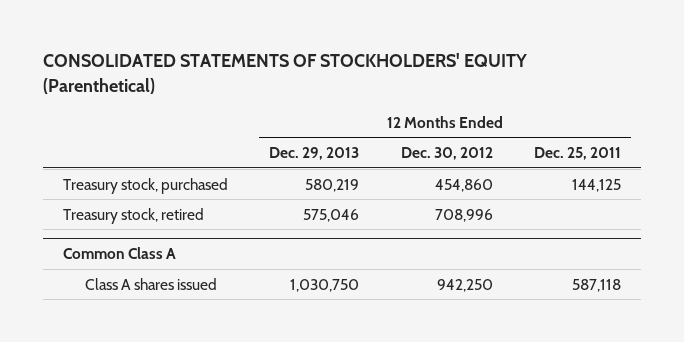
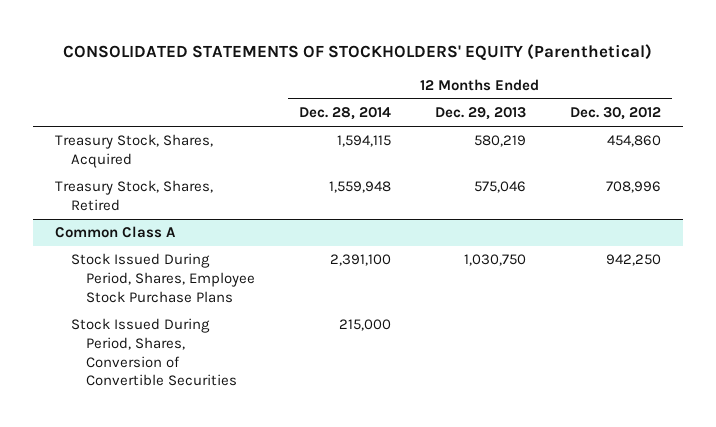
[533,147,621,161] Dec. 25, 2011 -> none
none -> [298,107,391,121] Dec. 28, 2014
[63,177,229,194] Treasury stock, purchased -> [55,134,214,168] Treasury Stock, Shares, Acquired
[63,207,205,224] Treasury stock, retired -> [55,180,214,211] Treasury Stock, Shares, Retired
[84,277,217,290] Class A shares issued -> [70,253,255,303] Stock Issued During Period, Shares, Employee Stock Purchase Plans
none -> [70,318,237,387] Stock Issued During Period, Shares, Conversion of Convertible Securities

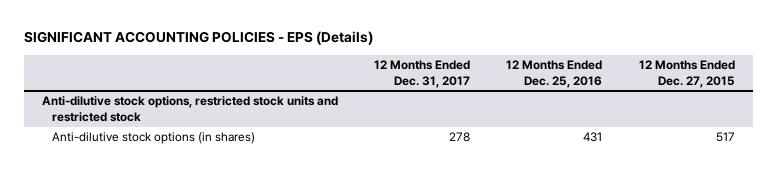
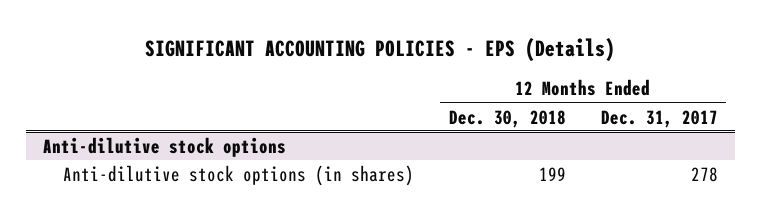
[506,59,603,88] 12 Months Ended Dec. 25, 2016 -> none
[638,59,735,88] 12 Months Ended Dec. 27, 2015 -> none
none -> [449,109,567,128] Dec. 30, 2018
[41,96,338,122] Anti-dilutive stock options, restricted stock units and restricted stock -> [43,136,287,157] Anti-dilutive stock options

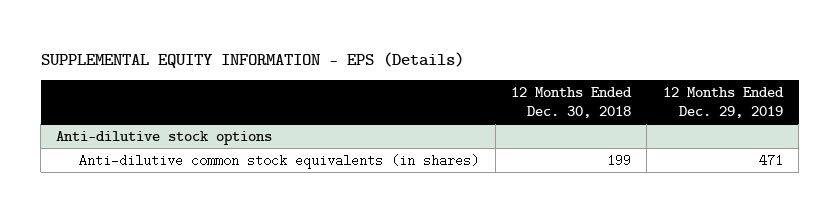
[145,37,616,62] SIGNIFICANT ACCOUNTING POLICIES - EPS (Details) -> [40,51,464,68] SUPPLEMENTAL EQUITY INFORMATION - EPS (Details)
[600,109,718,128] Dec. 31, 2017 -> none
none -> [662,86,784,119] 12 Months Ended Dec. 29, 2019
[63,164,415,186] Anti-dilutive stock options (in shares) -> [79,153,480,169] Anti-dilutive common stock equivalents (in shares)

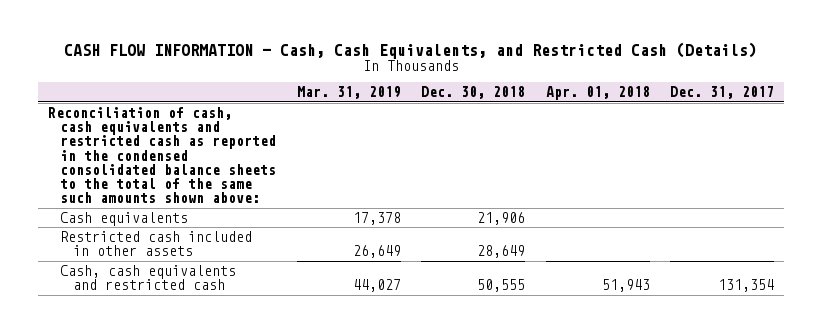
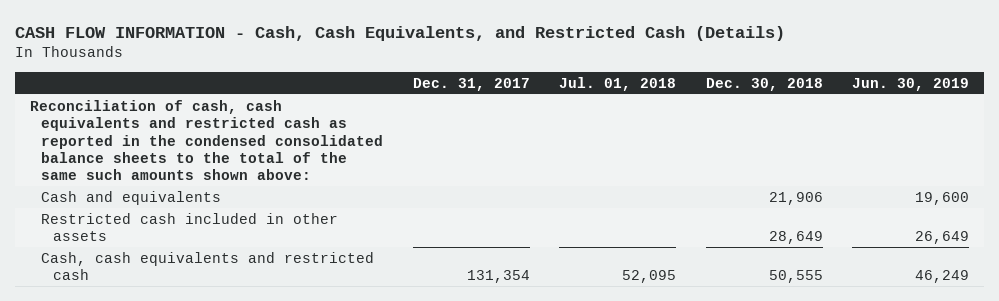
[296,86,401,100] Mar. 31, 2019 -> none
[545,86,650,101] Apr. 01, 2018 -> none
none -> [559,76,677,91] Jul. 01, 2018
none -> [852,77,970,91] Jun. 30, 2019
[60,211,189,226] Cash equivalents -> [41,190,222,205] Cash and equivalents

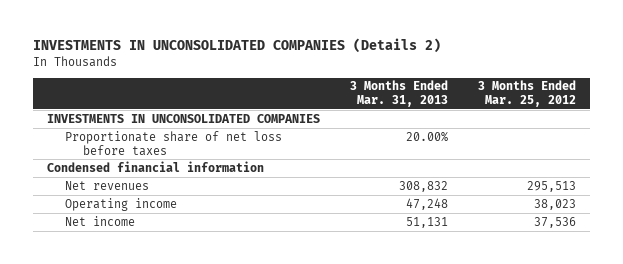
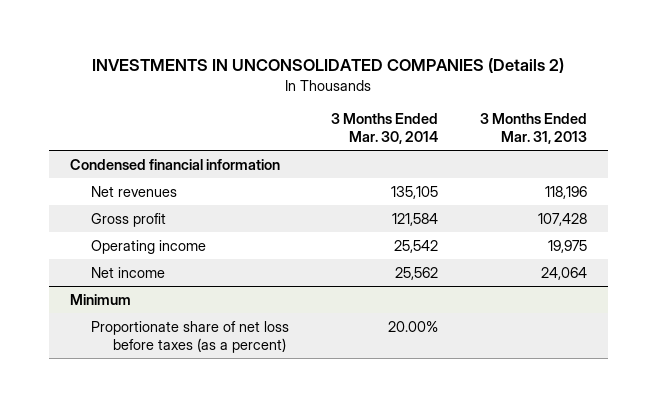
[477,80,576,108] 3 Months Ended Mar. 25, 2012 -> none
none -> [331,113,439,144] 3 Months Ended Mar. 30, 2014
[47,113,321,123] INVESTMENTS IN UNCONSOLIDATED COMPANIES -> none
[65,130,283,156] Proportionate share of net loss before taxes -> none
[398,180,448,192] 308,832 -> [544,185,587,199] 118,196
none -> [91,212,167,227] Gross profit
[405,197,448,210] 47,248 -> [547,239,587,253] 19,975
[405,216,448,228] 51,131 -> [540,266,587,280] 24,064
none -> [69,293,131,305] Minimum
none -> [91,320,290,353] Proportionate share of net loss before taxes (as a percent)

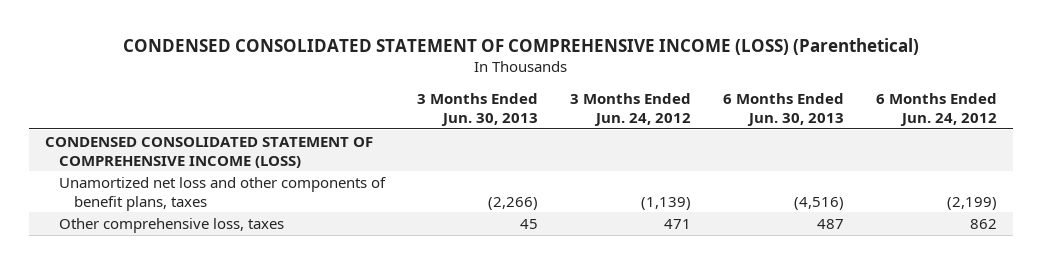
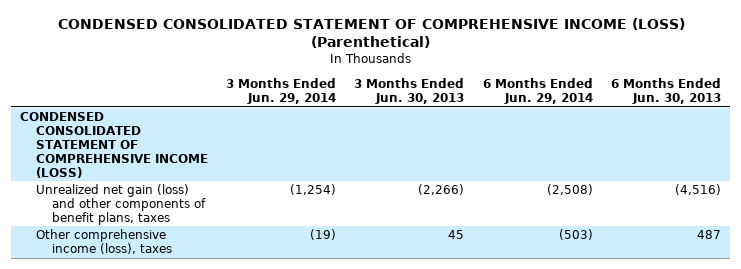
[569,93,691,126] 3 Months Ended Jun. 24, 2012 -> none
[875,93,997,126] 6 Months Ended Jun. 24, 2012 -> none
none -> [226,78,337,104] 3 Months Ended Jun. 29, 2014
none -> [482,78,593,104] 6 Months Ended Jun. 29, 2014
[59,176,387,211] Unamortized net loss and other components of benefit plans, taxes -> [36,184,206,225] Unrealized net gain (loss) and other components of benefit plans, taxes
[59,217,285,233] Other comprehensive loss, taxes -> [36,229,172,254] Other comprehensive income (loss), taxes

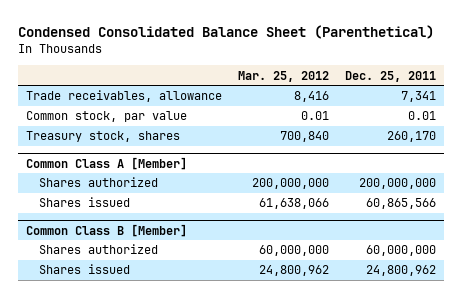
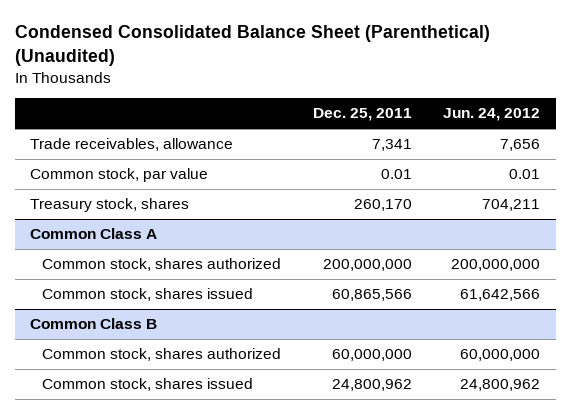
[18,24,435,39] Condensed Consolidated Balance Sheet (Parenthetical) -> [14,25,490,67] Condensed Consolidated Balance Sheet (Parenthetical) (Unaudited)
[237,70,329,82] Mar. 25, 2012 -> none
none -> [443,108,541,122] Jun. 24, 2012
[26,156,188,170] Common Class A [Member] -> [30,228,158,240] Common Class A
[38,177,158,188] Shares authorized -> [42,258,282,272] Common stock, shares authorized
[38,197,130,208] Shares issued -> [42,288,254,302] Common stock, shares issued
[26,223,188,237] Common Class B [Member] -> [30,318,158,330] Common Class B
[38,244,158,255] Shares authorized -> [42,348,282,362] Common stock, shares authorized
[38,264,130,275] Shares issued -> [42,378,254,392] Common stock, shares issued

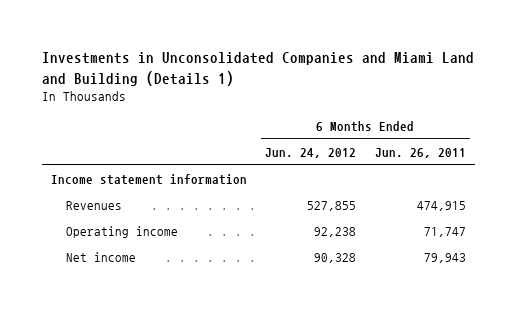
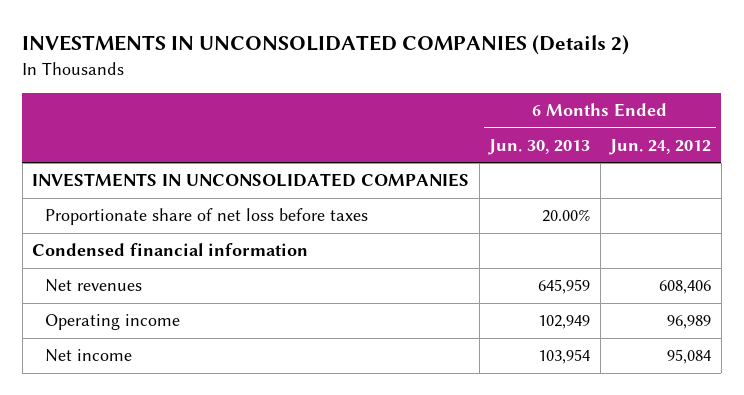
[41,52,474,86] Investments in Unconsolidated Companies and Miami Land and Building (Details 1) -> [22,35,630,56] INVESTMENTS IN UNCONSOLIDATED COMPANIES (Details 2)
[374,147,466,158] Jun. 26, 2011 -> none
none -> [488,139,591,156] Jun. 30, 2013
none -> [32,173,470,188] INVESTMENTS IN UNCONSOLIDATED COMPANIES
none -> [45,208,369,226] Proportionate share of net loss before taxes
[51,173,248,185] Income statement information -> [32,243,309,257] Condensed financial information
[66,200,123,210] Revenues -> [45,279,143,293] Net revenues
[307,200,357,211] 527,855 -> [659,280,712,295] 608,406
[314,226,357,237] 92,238 -> [667,315,712,330] 96,989
[314,252,357,263] 90,328 -> [667,349,712,365] 95,084

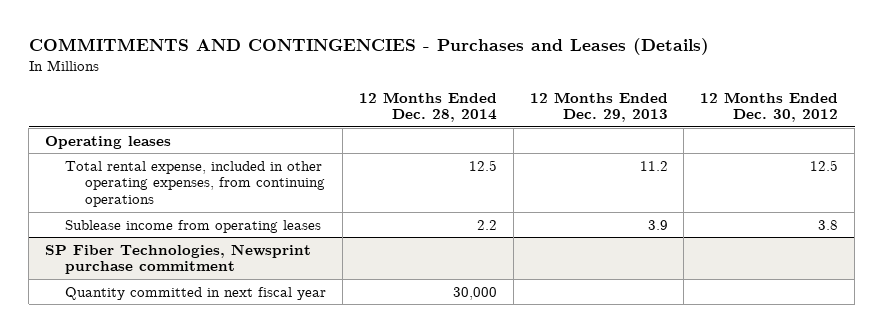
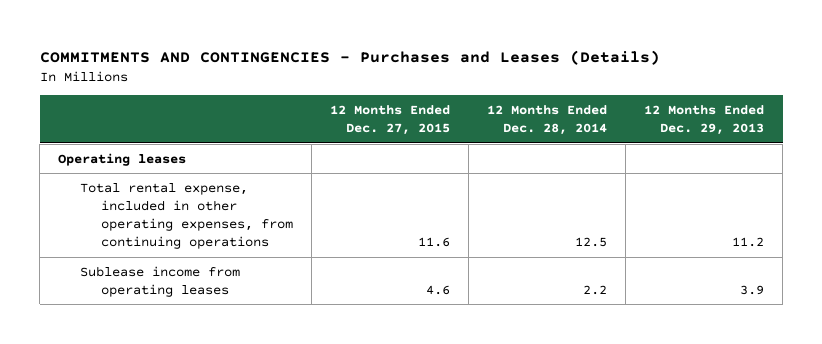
[700,91,839,123] 12 Months Ended Dec. 30, 2012 -> none
none -> [330,105,451,136] 12 Months Ended Dec. 27, 2015
[45,243,312,275] SP Fiber Technologies, Newsprint purchase commitment -> none
[65,286,327,300] Quantity committed in next fiscal year -> none

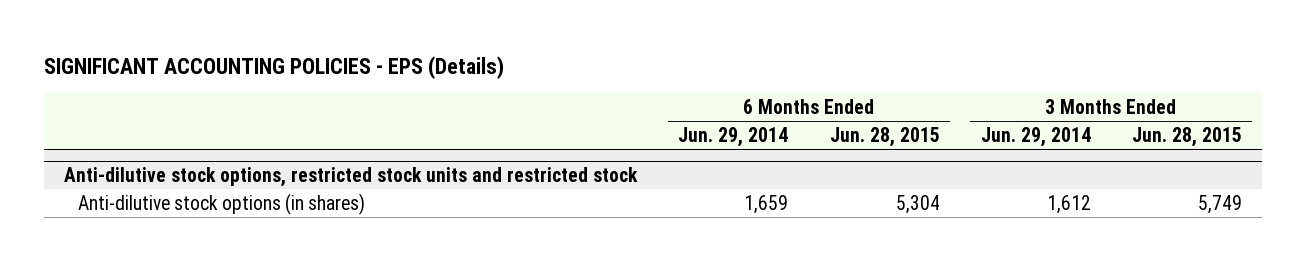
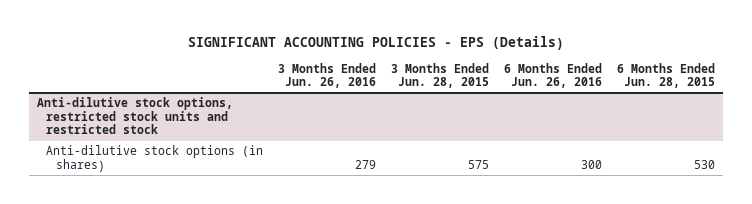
[678,127,789,148] Jun. 29, 2014 -> none
[980,127,1091,148] Jun. 29, 2014 -> none
none -> [278,62,377,89] 3 Months Ended Jun. 26, 2016
none -> [504,62,603,89] 6 Months Ended Jun. 26, 2016
[895,194,940,214] 5,304 -> [694,159,716,169] 530
[1197,194,1242,214] 5,749 -> [468,159,490,169] 575

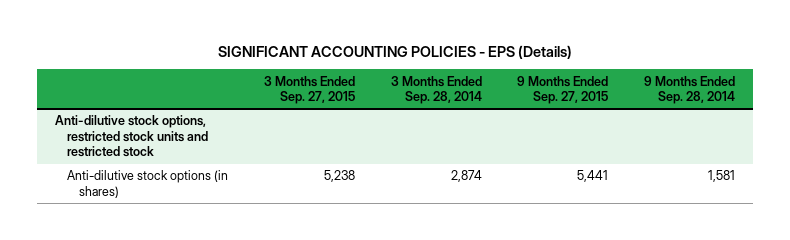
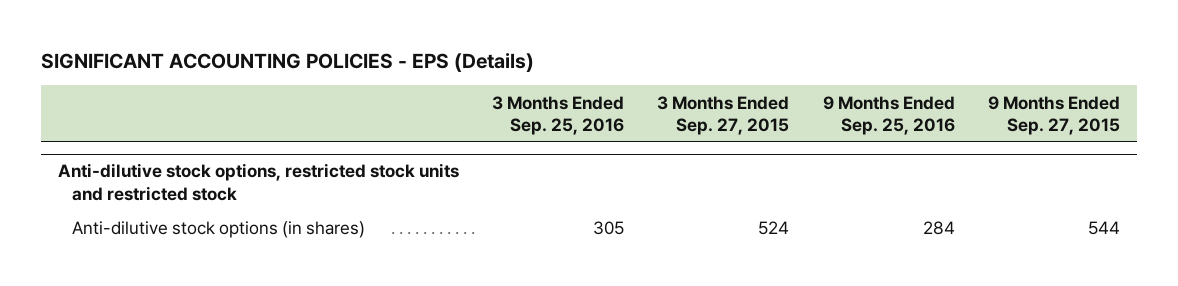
[390,75,482,105] 3 Months Ended Sep. 28, 2014 -> none
[644,75,736,105] 9 Months Ended Sep. 28, 2014 -> none
none -> [492,95,625,135] 3 Months Ended Sep. 25, 2016
none -> [822,95,955,135] 9 Months Ended Sep. 25, 2016
[323,170,355,183] 5,238 -> [758,221,790,236] 524
[577,170,609,183] 5,441 -> [1088,221,1121,236] 544

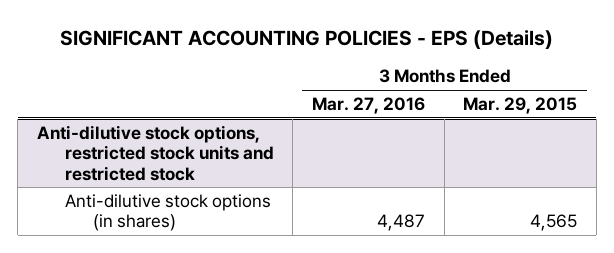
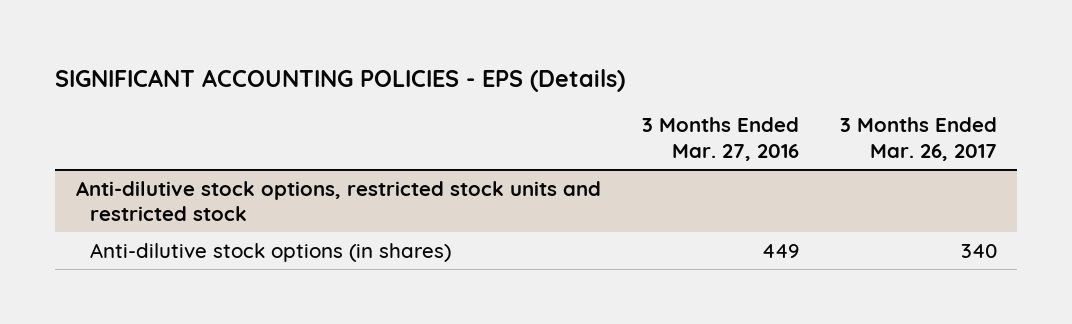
[463,97,578,115] Mar. 29, 2015 -> none
none -> [839,117,997,161] 3 Months Ended Mar. 26, 2017
[377,214,426,232] 4,487 -> [761,243,799,258] 449

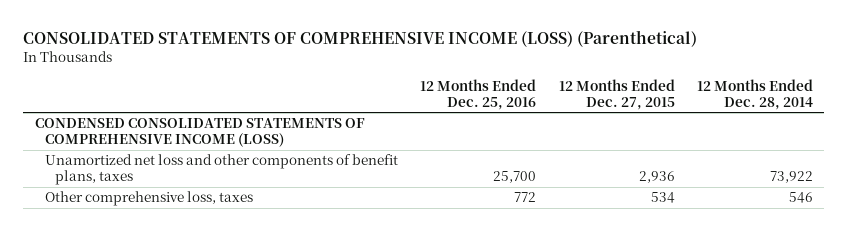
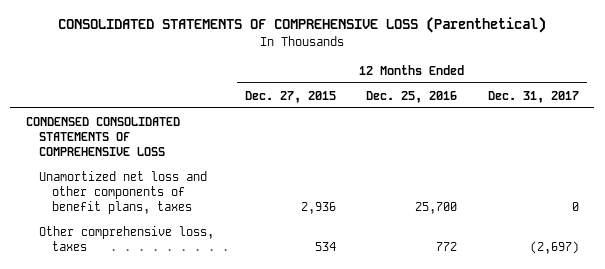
[23,30,698,48] CONSOLIDATED STATEMENTS OF COMPREHENSIVE INCOME (LOSS) (Parenthetical) -> [58,17,547,34] CONSOLIDATED STATEMENTS OF COMPREHENSIVE LOSS (Parenthetical)
[697,78,814,110] 12 Months Ended Dec. 28, 2014 -> none
none -> [487,90,579,103] Dec. 31, 2017
[34,118,365,148] CONDENSED CONSOLIDATED STATEMENTS OF COMPREHENSIVE INCOME (LOSS) -> [25,116,180,156] CONDENSED CONSOLIDATED STATEMENTS OF COMPREHENSIVE LOSS

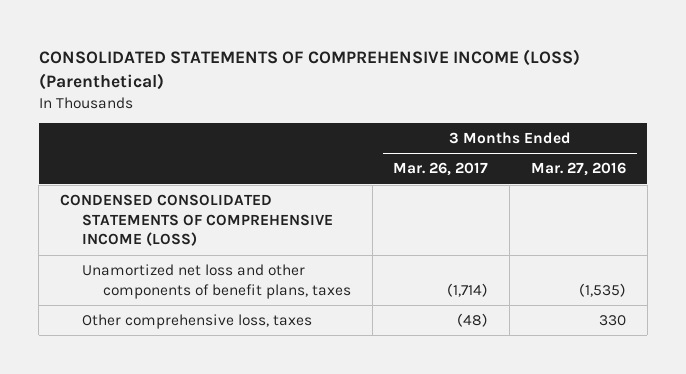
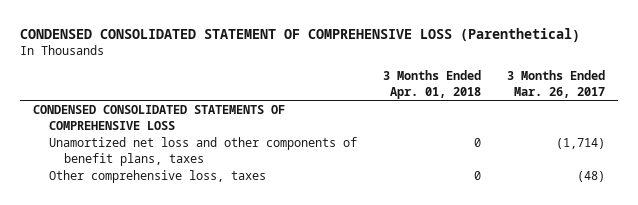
[38,48,580,90] CONSOLIDATED STATEMENTS OF COMPREHENSIVE INCOME (LOSS) (Parenthetical) -> [20,27,581,42] CONDENSED CONSOLIDATED STATEMENT OF COMPREHENSIVE LOSS (Parenthetical)
[530,162,626,177] Mar. 27, 2016 -> none
none -> [382,70,481,99] 3 Months Ended Apr. 01, 2018
[60,194,333,247] CONDENSED CONSOLIDATED STATEMENTS OF COMPREHENSIVE INCOME (LOSS) -> [33,105,286,130] CONDENSED CONSOLIDATED STATEMENTS OF COMPREHENSIVE LOSS

